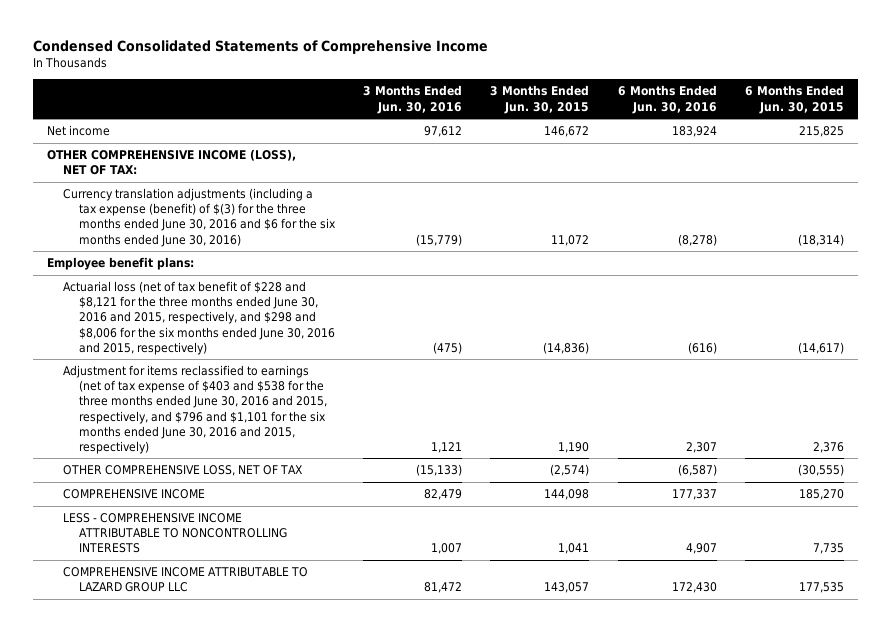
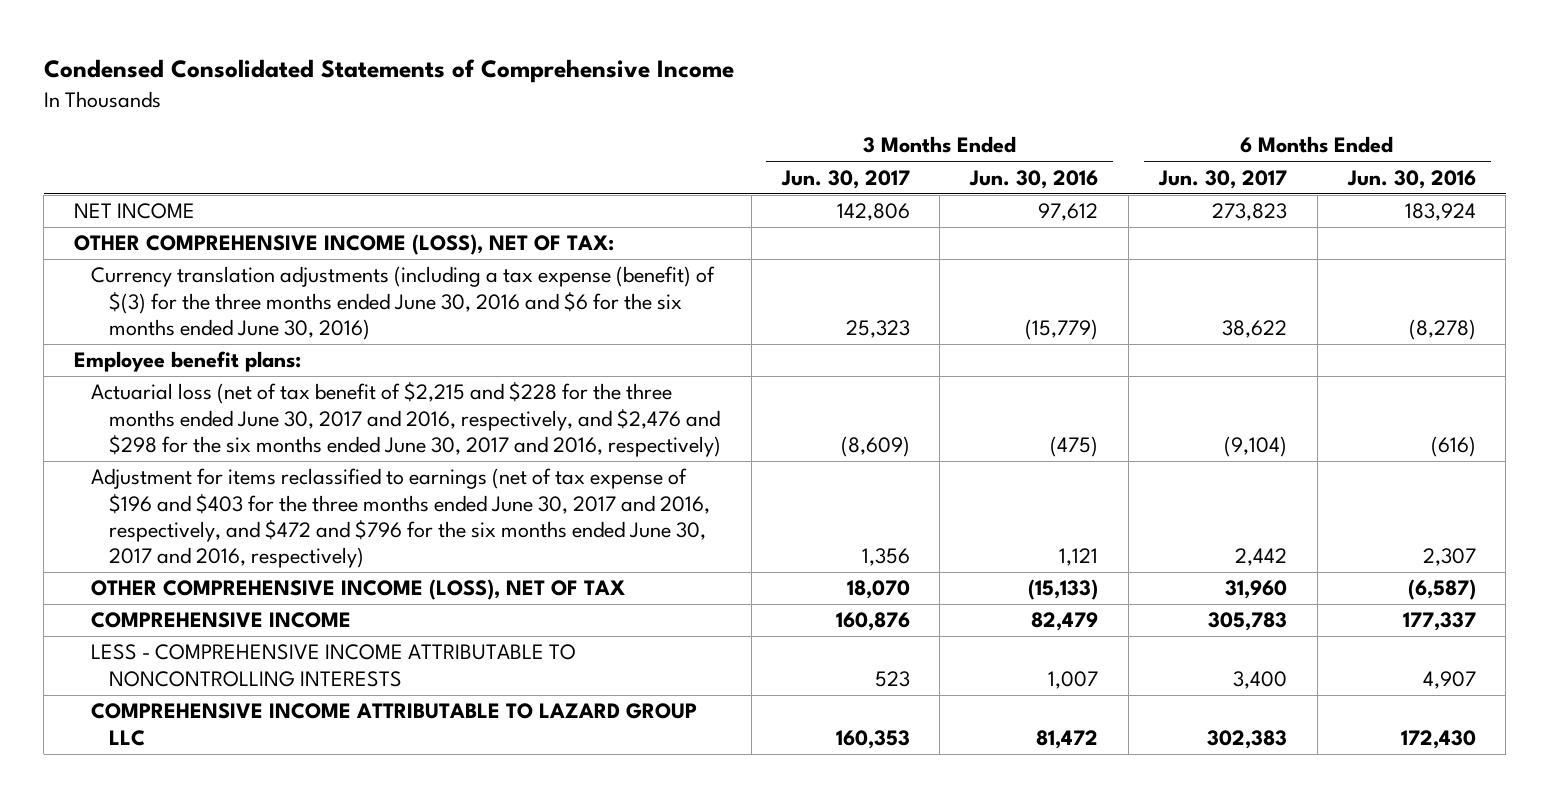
[490,85,590,114] 3 Months Ended Jun. 30, 2015 -> none
[745,85,845,114] 6 Months Ended Jun. 30, 2015 -> none
none -> [780,169,910,189] Jun. 30, 2017
none -> [1157,169,1287,189] Jun. 30, 2017
[46,125,110,137] Net income -> [73,203,195,220] NET INCOME
[62,281,335,355] Actuarial loss (net of tax benefit of $228 and $8,121 for the three months ended June 30, 2016 and 2015, respectively, and $298 and $8,006 for the six months ended June 30, 2016 and 2015, respectively) -> [91,382,721,457] Actuarial loss (net of tax benefit of $2,215 and $228 for the three months ended June 30, 2017 and 2016, respectively, and $2,476 and $298 for the six months ended June 30, 2017 and 2016, respectively)
[62,365,327,454] Adjustment for items reclassified to earnings (net of tax expense of $403 and $538 for the three months ended June 30, 2016 and 2015, respectively, and $796 and $1,101 for the six months ended June 30, 2016 and 2015, respectively) -> [91,468,710,568] Adjustment for items reclassified to earnings (net of tax expense of $196 and $403 for the three months ended June 30, 2017 and 2016, respectively, and $472 and $796 for the six months ended June 30, 2017 and 2016, respectively)
[62,465,303,477] OTHER COMPREHENSIVE LOSS, NET OF TAX -> [91,579,626,601] OTHER COMPREHENSIVE INCOME (LOSS), NET OF TAX

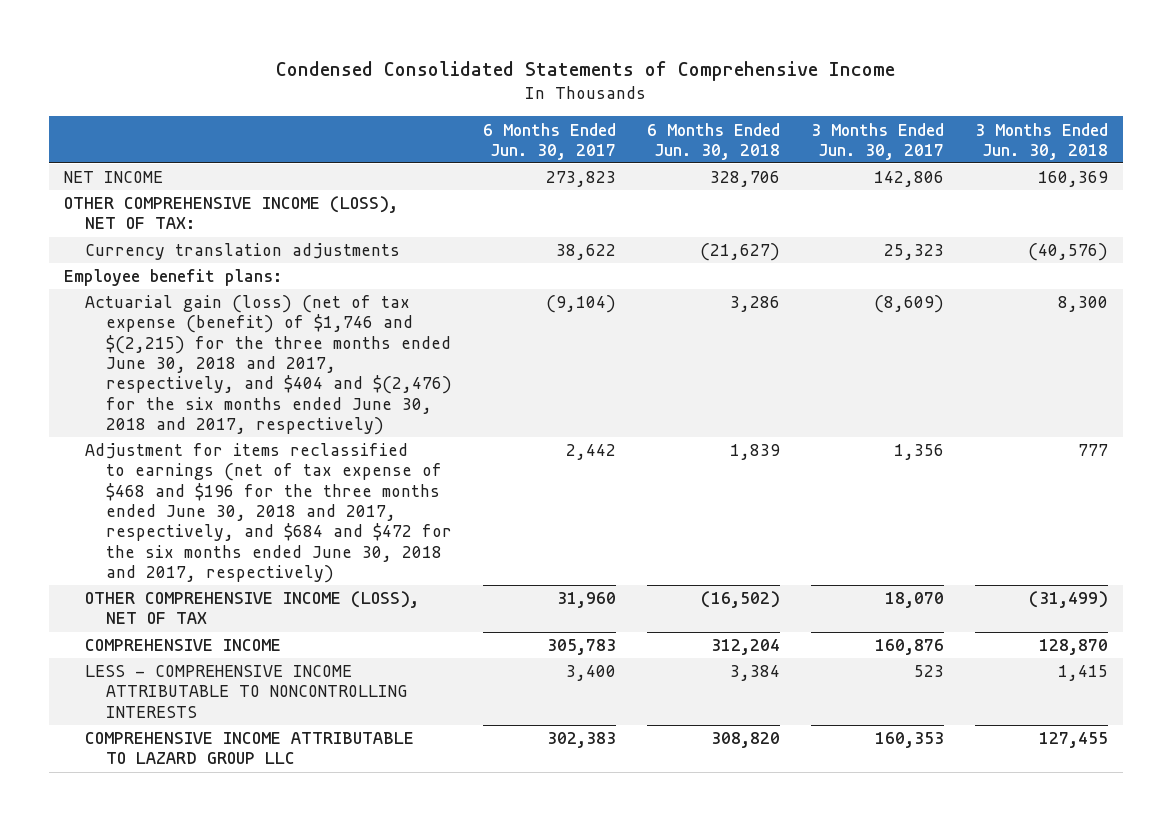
[969,169,1099,189] Jun. 30, 2016 -> none
[1346,169,1476,189] Jun. 30, 2016 -> none
none -> [647,122,781,160] 6 Months Ended Jun. 30, 2018
none -> [974,122,1108,160] 3 Months Ended Jun. 30, 2018
[91,266,716,340] Currency translation adjustments (including a tax expense (benefit) of $(3) for the three months ended June 30, 2016 and $6 for the six months ended June 30, 2016) -> [85,243,401,261] Currency translation adjustments
[91,382,721,457] Actuarial loss (net of tax benefit of $2,215 and $228 for the three months ended June 30, 2017 and 2016, respectively, and $2,476 and $298 for the six months ended June 30, 2017 and 2016, respectively) -> [85,295,453,436] Actuarial gain (loss) (net of tax expense (benefit) of $1,746 and $(2,215) for the three months ended June 30, 2018 and 2017, respectively, and $404 and $(2,476) for the six months ended June 30, 2018 and 2017, respectively)
[91,468,710,568] Adjustment for items reclassified to earnings (net of tax expense of $196 and $403 for the three months ended June 30, 2017 and 2016, respectively, and $472 and $796 for the six months ended June 30, 2017 and 2016, respectively) -> [85,443,453,584] Adjustment for items reclassified to earnings (net of tax expense of $468 and $196 for the three months ended June 30, 2018 and 2017, respectively, and $684 and $472 for the six months ended June 30, 2018 and 2017, respectively)

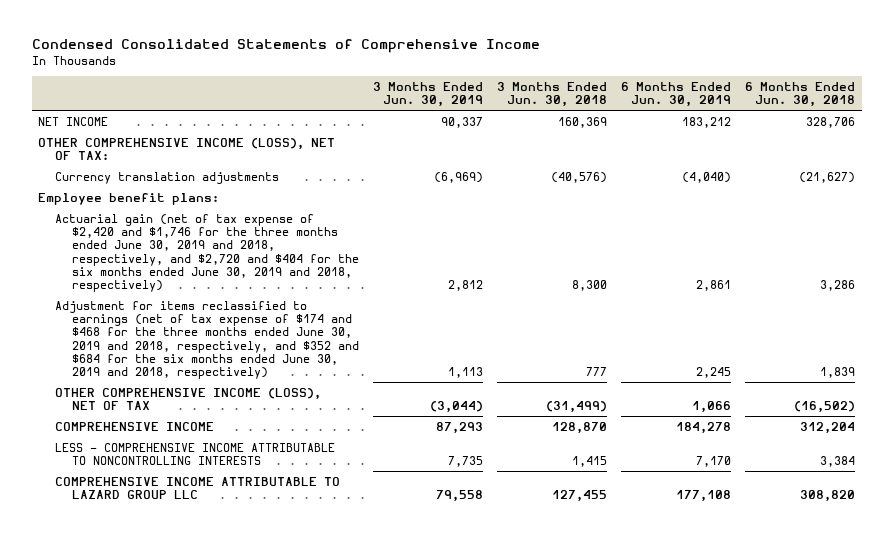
[483,122,617,160] 6 Months Ended Jun. 30, 2017 -> none
[811,122,945,160] 3 Months Ended Jun. 30, 2017 -> none
none -> [373,82,484,108] 3 Months Ended Jun. 30, 2019
none -> [620,82,731,108] 6 Months Ended Jun. 30, 2019
[85,295,453,436] Actuarial gain (loss) (net of tax expense (benefit) of $1,746 and $(2,215) for the three months ended June 30, 2018 and 2017, respectively, and $404 and $(2,476) for the six months ended June 30, 2018 and 2017, respectively) -> [55,213,360,293] Actuarial gain (net of tax expense of $2,420 and $1,746 for the three months ended June 30, 2019 and 2018, respectively, and $2,720 and $404 for the six months ended June 30, 2019 and 2018, respectively)
[85,443,453,584] Adjustment for items reclassified to earnings (net of tax expense of $468 and $196 for the three months ended June 30, 2018 and 2017, respectively, and $684 and $472 for the six months ended June 30, 2018 and 2017, respectively) -> [55,300,360,380] Adjustment for items reclassified to earnings (net of tax expense of $174 and $468 for the three months ended June 30, 2019 and 2018, respectively, and $352 and $684 for the six months ended June 30, 2019 and 2018, respectively)

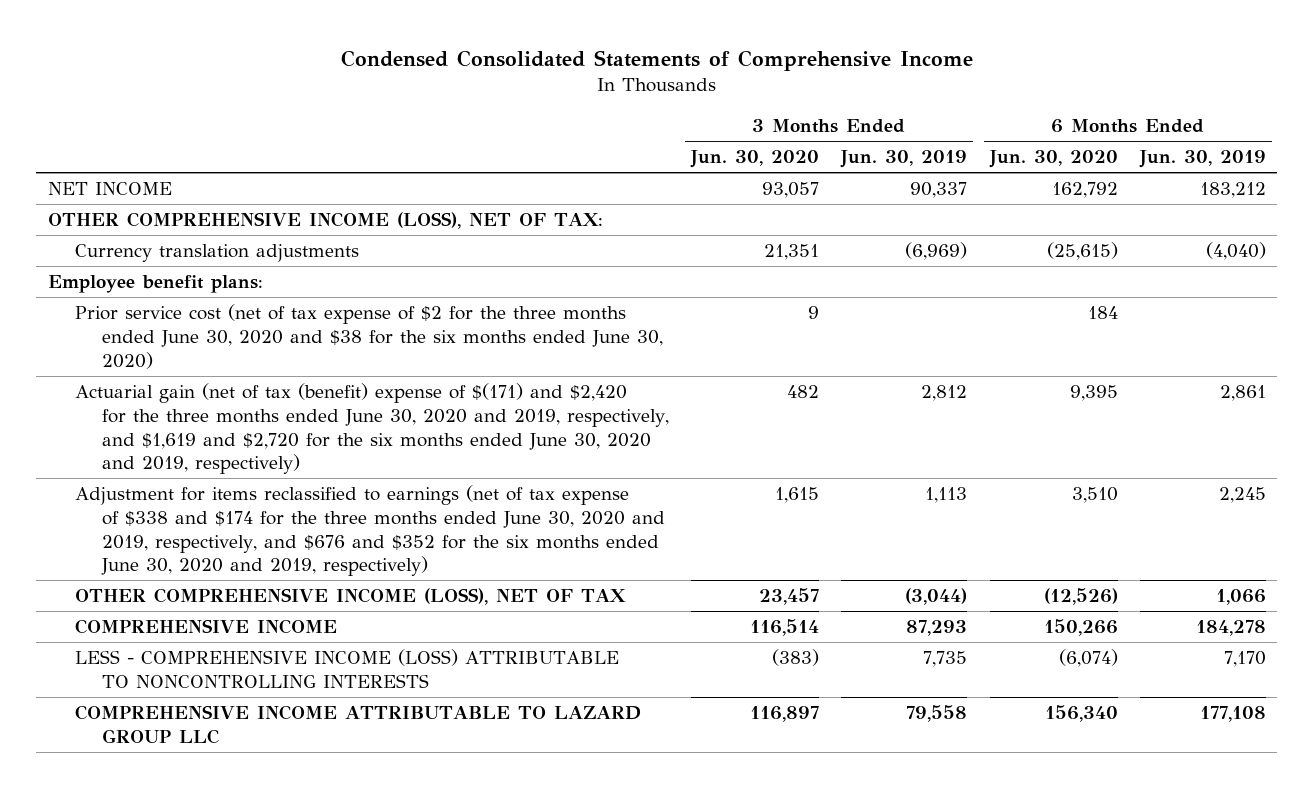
[497,82,608,108] 3 Months Ended Jun. 30, 2018 -> none
[744,82,855,108] 6 Months Ended Jun. 30, 2018 -> none
none -> [689,150,819,169] Jun. 30, 2020
none -> [988,150,1118,169] Jun. 30, 2020
none -> [74,304,663,369] Prior service cost (net of tax expense of $2 for the three months ended June 30, 2020 and $38 for the six months ended June 30, 2020)
[55,213,360,293] Actuarial gain (net of tax expense of $2,420 and $1,746 for the three months ended June 30, 2019 and 2018, respectively, and $2,720 and $404 for the six months ended June 30, 2019 and 2018, respectively) -> [74,383,669,475] Actuarial gain (net of tax (benefit) expense of $(171) and $2,420 for the three months ended June 30, 2020 and 2019, respectively, and $1,619 and $2,720 for the six months ended June 30, 2020 and 2019, respectively)
[55,300,360,380] Adjustment for items reclassified to earnings (net of tax expense of $174 and $468 for the three months ended June 30, 2019 and 2018, respectively, and $352 and $684 for the six months ended June 30, 2019 and 2018, respectively) -> [74,485,665,577] Adjustment for items reclassified to earnings (net of tax expense of $338 and $174 for the three months ended June 30, 2020 and 2019, respectively, and $676 and $352 for the six months ended June 30, 2020 and 2019, respectively)
[55,442,336,466] LESS - COMPREHENSIVE INCOME ATTRIBUTABLE TO NONCONTROLLING INTERESTS -> [74,649,619,688] LESS - COMPREHENSIVE INCOME (LOSS) ATTRIBUTABLE TO NONCONTROLLING INTERESTS

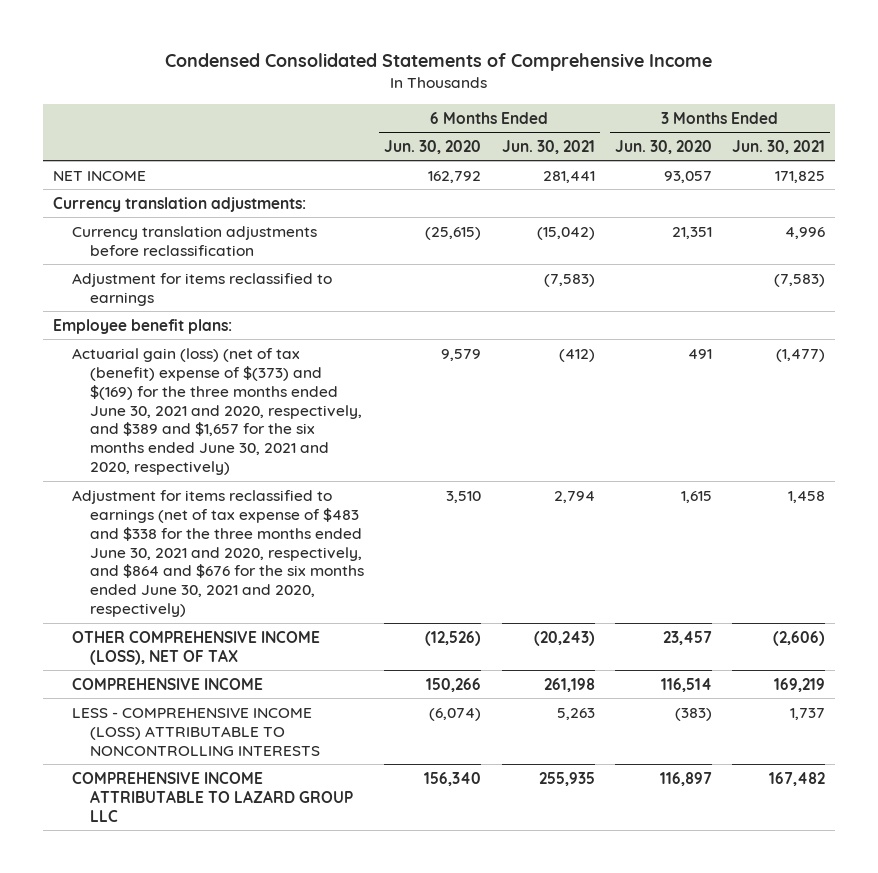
[840,150,968,169] Jun. 30, 2019 -> none
[1139,150,1267,169] Jun. 30, 2019 -> none
none -> [501,139,595,154] Jun. 30, 2021
none -> [732,139,826,154] Jun. 30, 2021
[47,212,603,230] OTHER COMPREHENSIVE INCOME (LOSS), NET OF TAX: -> none
none -> [53,196,307,212] Currency translation adjustments:
[74,244,359,263] Currency translation adjustments -> [71,225,317,256] Currency translation adjustments before reclassification
none -> [71,272,332,306] Adjustment for items reclassified to earnings
[74,304,663,369] Prior service cost (net of tax expense of $2 for the three months ended June 30, 2020 and $38 for the six months ended June 30, 2020) -> none
[74,383,669,475] Actuarial gain (net of tax (benefit) expense of $(171) and $2,420 for the three months ended June 30, 2020 and 2019, respectively, and $1,619 and $2,720 for the six months ended June 30, 2020 and 2019, respectively) -> [71,347,362,476] Actuarial gain (loss) (net of tax (benefit) expense of $(373) and $(169) for the three months ended June 30, 2021 and 2020, respectively, and $389 and $1,657 for the six months ended June 30, 2021 and 2020, respectively)
[786,385,819,399] 482 -> [687,348,712,359] 491
[1069,385,1118,402] 9,395 -> [441,348,482,361] 9,579
[74,485,665,577] Adjustment for items reclassified to earnings (net of tax expense of $338 and $174 for the three months ended June 30, 2020 and 2019, respectively, and $676 and $352 for the six months ended June 30, 2020 and 2019, respectively) -> [71,489,364,618] Adjustment for items reclassified to earnings (net of tax expense of $483 and $338 for the three months ended June 30, 2021 and 2020, respectively, and $864 and $676 for the six months ended June 30, 2021 and 2020, respectively)

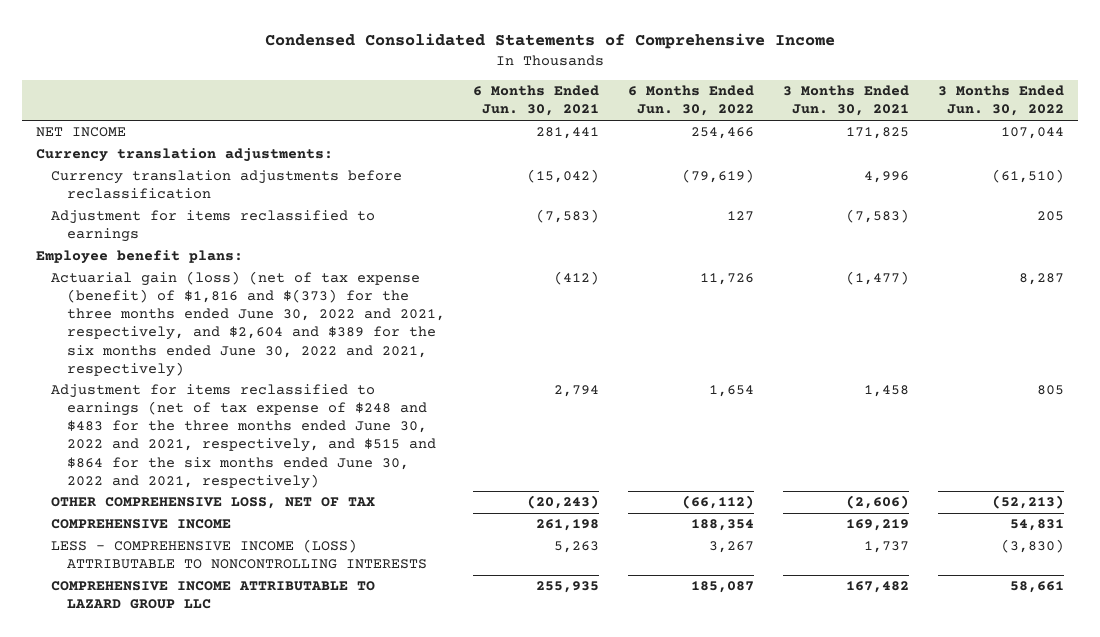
[384,139,482,154] Jun. 30, 2020 -> none
[614,139,712,154] Jun. 30, 2020 -> none
none -> [628,85,755,117] 6 Months Ended Jun. 30, 2022
none -> [937,85,1064,117] 3 Months Ended Jun. 30, 2022
[71,347,362,476] Actuarial gain (loss) (net of tax (benefit) expense of $(373) and $(169) for the three months ended June 30, 2021 and 2020, respectively, and $389 and $1,657 for the six months ended June 30, 2021 and 2020, respectively) -> [51,271,445,377] Actuarial gain (loss) (net of tax expense (benefit) of $1,816 and $(373) for the three months ended June 30, 2022 and 2021, respectively, and $2,604 and $389 for the six months ended June 30, 2022 and 2021, respectively)
[71,489,364,618] Adjustment for items reclassified to earnings (net of tax expense of $483 and $338 for the three months ended June 30, 2021 and 2020, respectively, and $864 and $676 for the six months ended June 30, 2021 and 2020, respectively) -> [51,384,436,489] Adjustment for items reclassified to earnings (net of tax expense of $248 and $483 for the three months ended June 30, 2022 and 2021, respectively, and $515 and $864 for the six months ended June 30, 2022 and 2021, respectively)
[71,630,320,665] OTHER COMPREHENSIVE INCOME (LOSS), NET OF TAX -> [51,497,376,510] OTHER COMPREHENSIVE LOSS, NET OF TAX

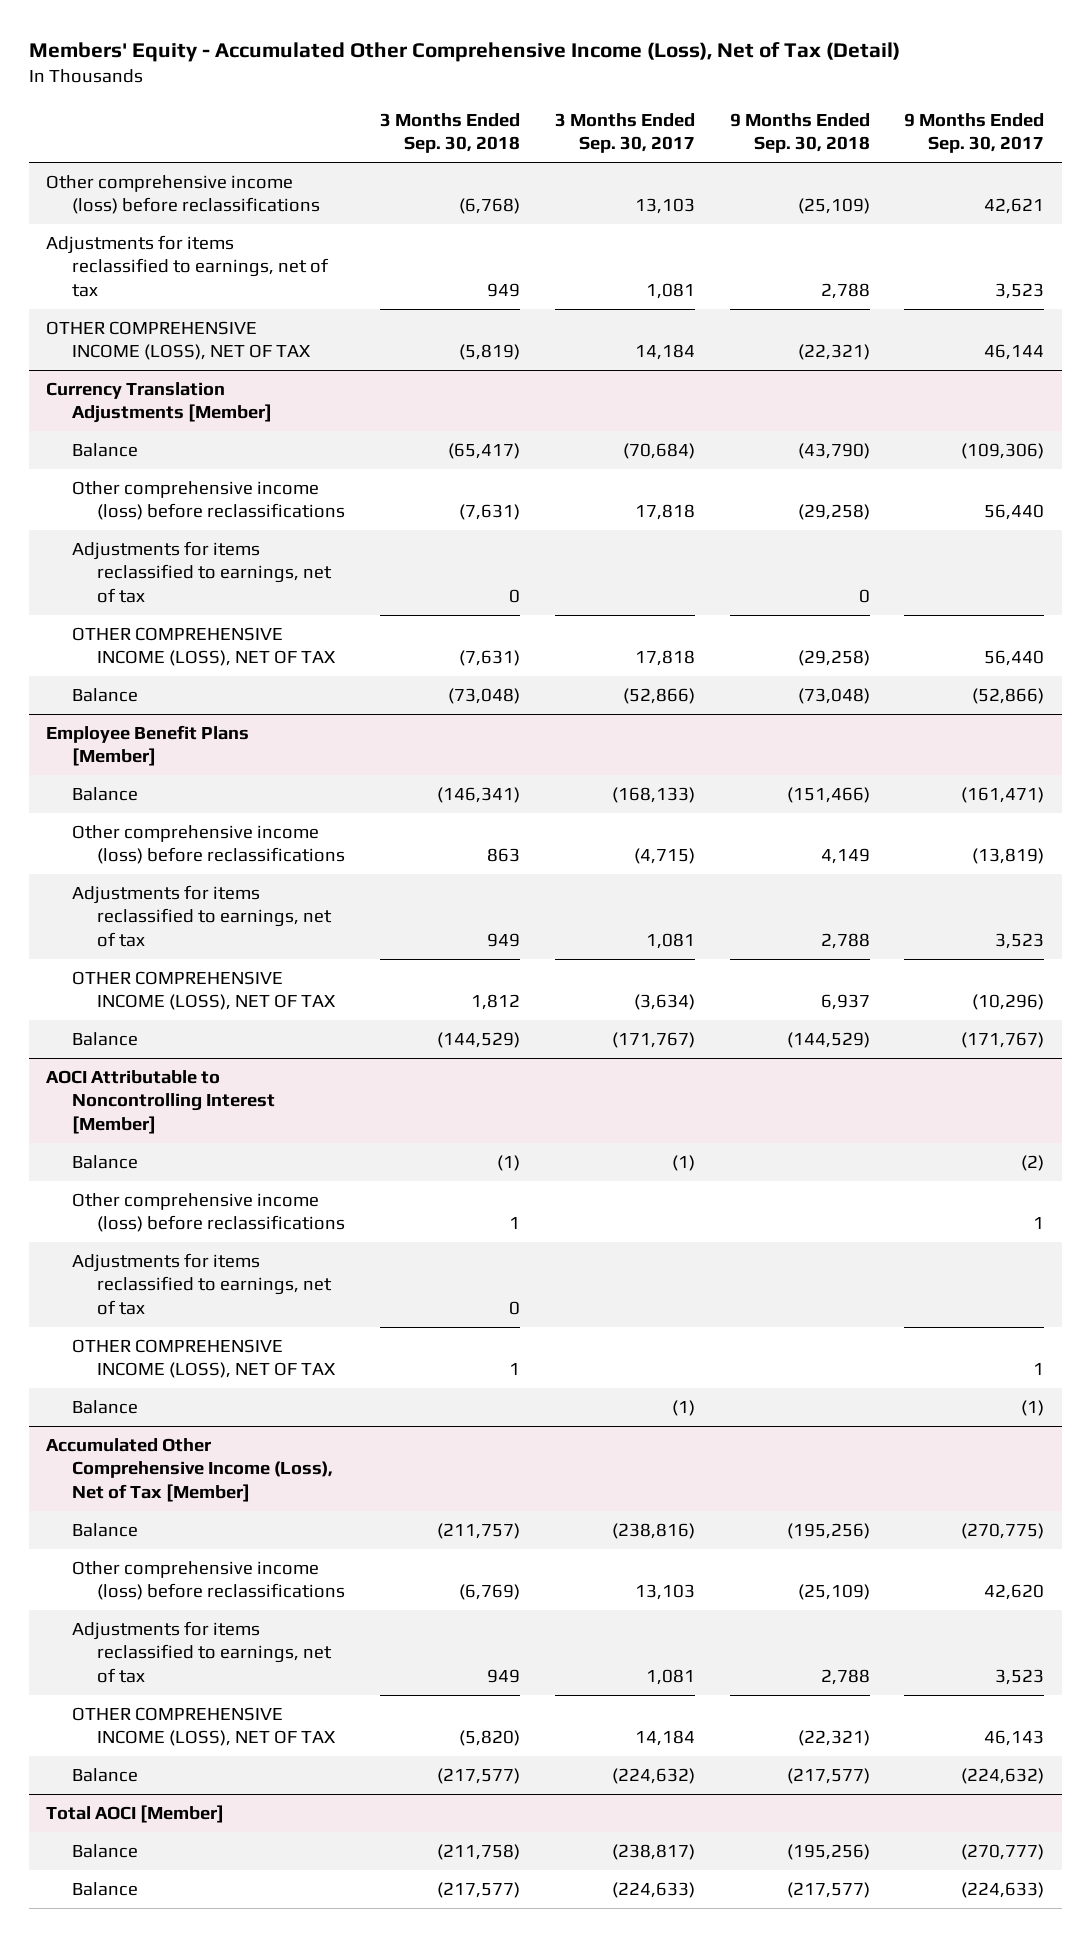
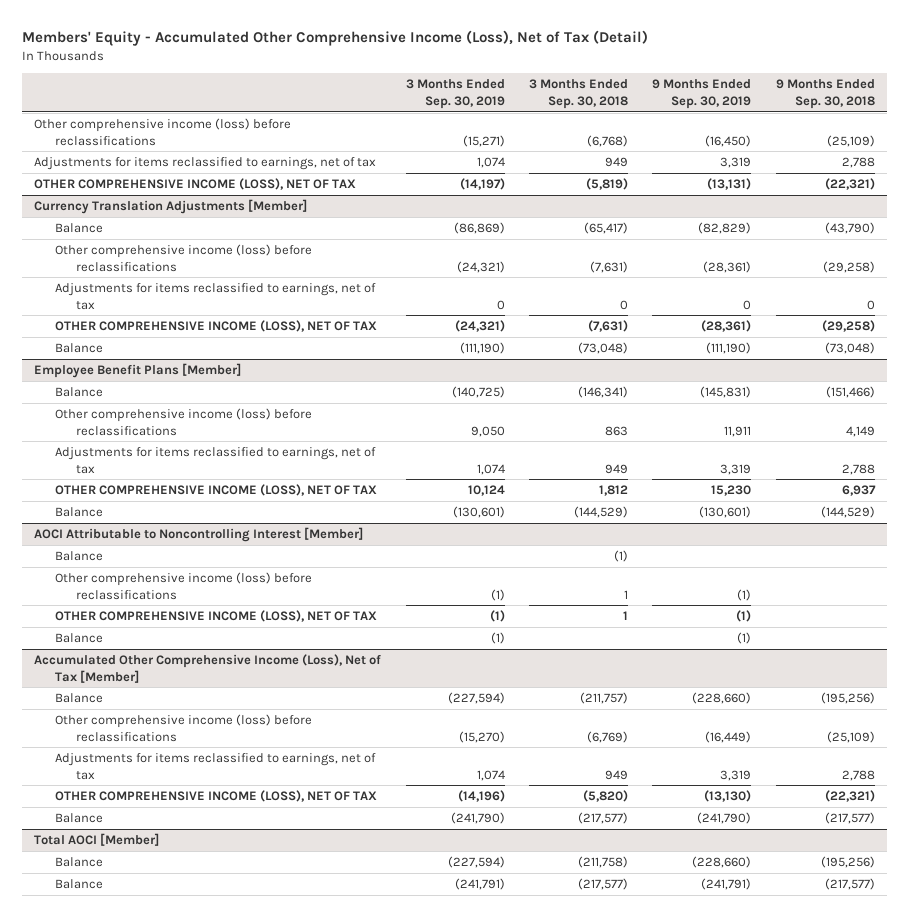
[554,112,695,154] 3 Months Ended Sep. 30, 2017 -> none
[904,112,1045,154] 9 Months Ended Sep. 30, 2017 -> none
none -> [405,79,505,109] 3 Months Ended Sep. 30, 2019
none -> [652,79,752,109] 9 Months Ended Sep. 30, 2019
[71,1252,333,1316] Adjustments for items reclassified to earnings, net of tax -> none

